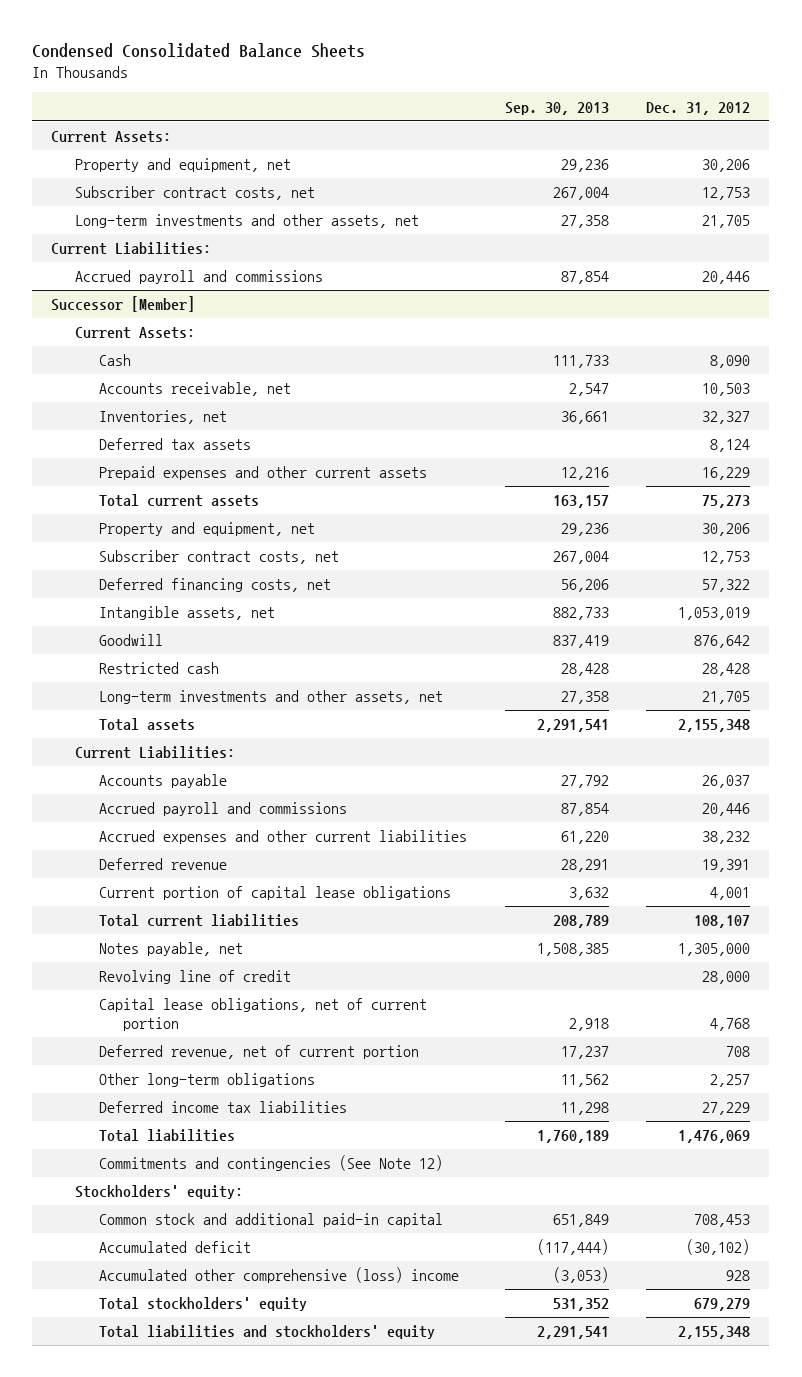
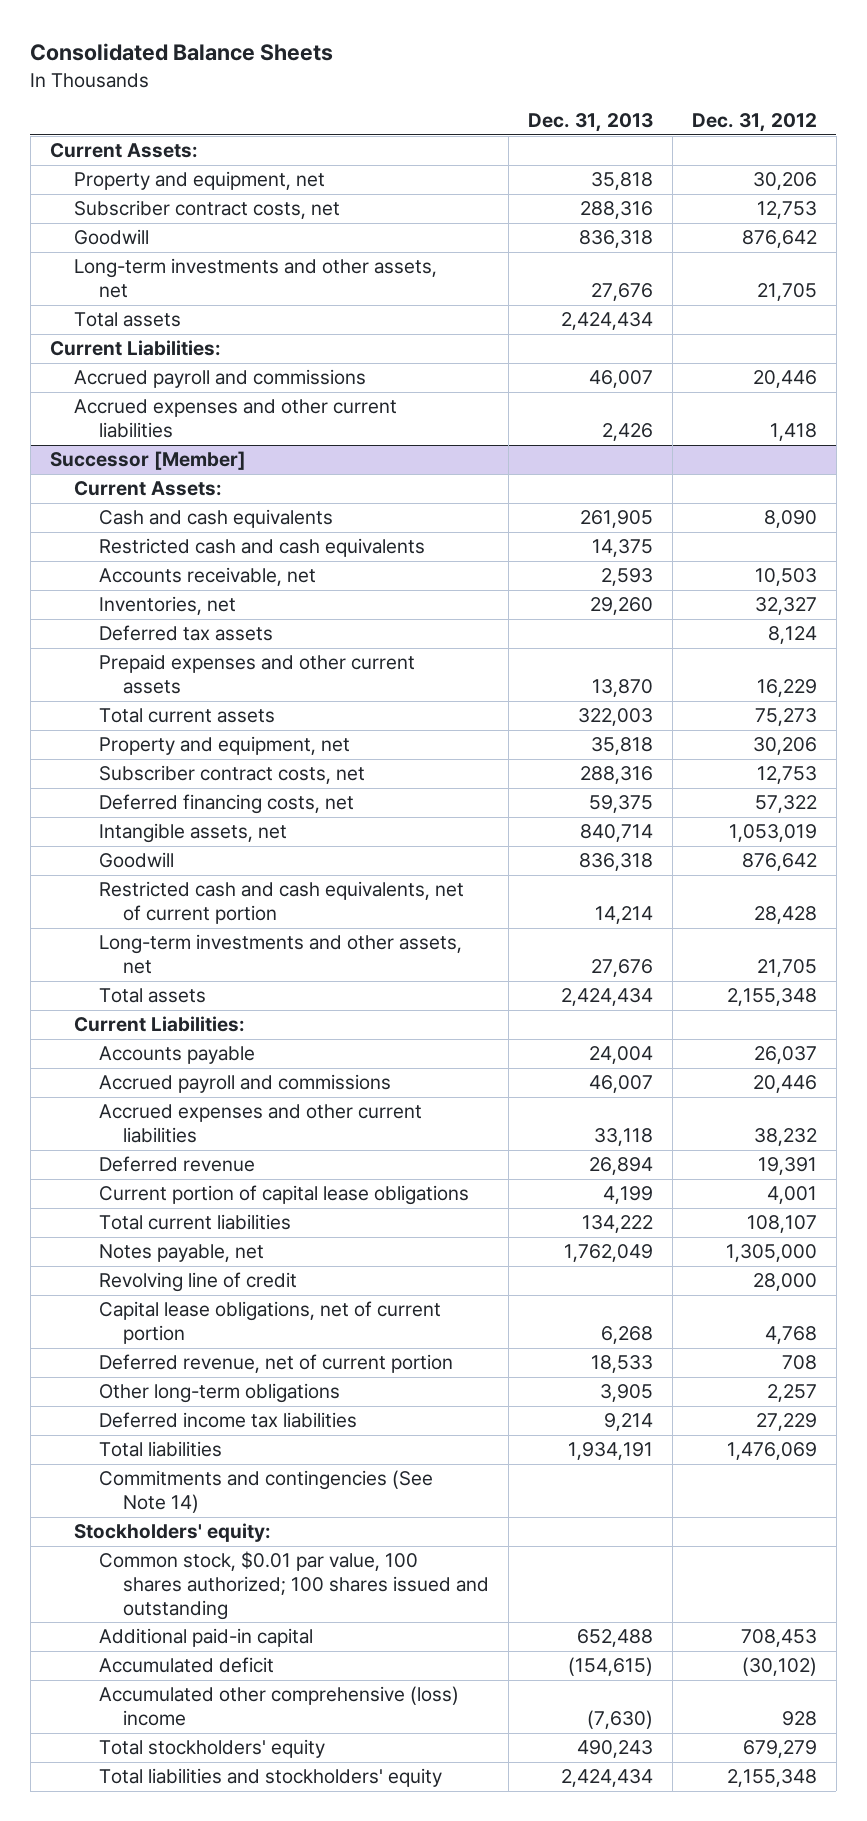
[32,43,366,59] Condensed Consolidated Balance Sheets -> [30,43,334,62] Consolidated Balance Sheets
[504,101,609,115] Sep. 30, 2013 -> none
none -> [527,113,653,133] Dec. 31, 2013
none -> [74,229,150,246] Goodwill
none -> [74,312,182,328] Total assets
none -> [74,399,398,439] Accrued expenses and other current liabilities
[99,354,132,367] Cash -> none
none -> [98,509,333,529] Cash and cash equivalents
none -> [98,538,425,558] Restricted cash and cash equivalents
[99,662,220,675] Restricted cash -> [98,881,464,925] Restricted cash and cash equivalents, net of current portion
[99,1155,444,1172] Commitments and contingencies (See Note 12) -> [98,1470,433,1514] Commitments and contingencies (See Note 14)
none -> [98,1551,489,1620] Common stock, $0.01 par value, 100 shares authorized; 100 shares issued and outstanding
[99,1213,444,1228] Common stock and additional paid-in capital -> [98,1628,313,1648] Additional paid-in capital

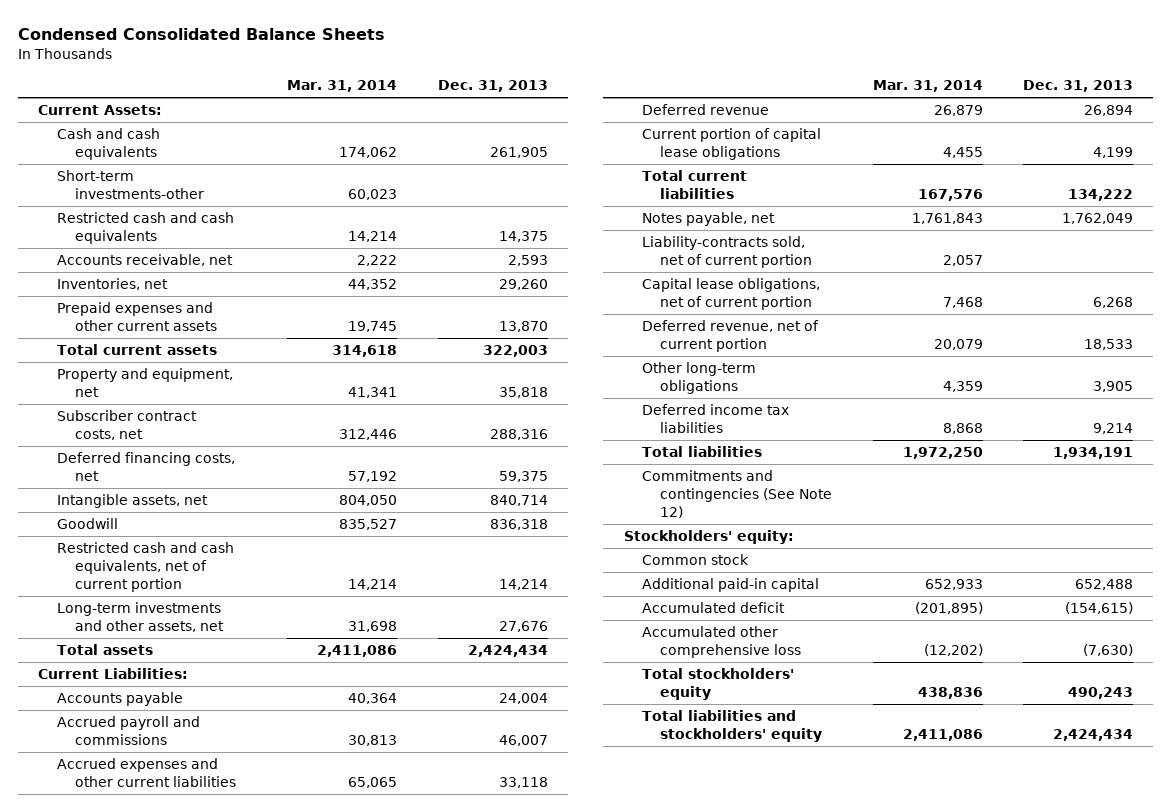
[30,43,334,62] Consolidated Balance Sheets -> [18,28,386,41] Condensed Consolidated Balance Sheets
[691,113,817,133] Dec. 31, 2012 -> none
none -> [287,80,398,93] Mar. 31, 2014
[74,171,326,191] Property and equipment, net -> none
[74,200,341,220] Subscriber contract costs, net -> none
[74,229,150,246] Goodwill -> none
[74,258,438,299] Long-term investments and other assets, net -> none
[74,312,182,328] Total assets -> none
[49,340,221,357] Current Liabilities: -> none
[74,369,367,389] Accrued payroll and commissions -> none
[74,399,398,439] Accrued expenses and other current liabilities -> none
[49,451,246,471] Successor [Member] -> none
[74,481,223,497] Current Assets: -> none
none -> [56,170,204,200] Short-term investments-other
[98,625,273,642] Deferred tax assets -> none
[98,1272,297,1293] Revolving line of credit -> none
none -> [641,236,812,269] Liability-contracts sold, net of current portion
[98,1470,433,1514] Commitments and contingencies (See Note 14) -> [641,470,832,519] Commitments and contingencies (See Note 12)
[98,1551,489,1620] Common stock, $0.01 par value, 100 shares authorized; 100 shares issued and outstanding -> [641,554,749,566] Common stock
[98,1686,459,1727] Accumulated other comprehensive (loss) income -> [641,626,801,659] Accumulated other comprehensive loss

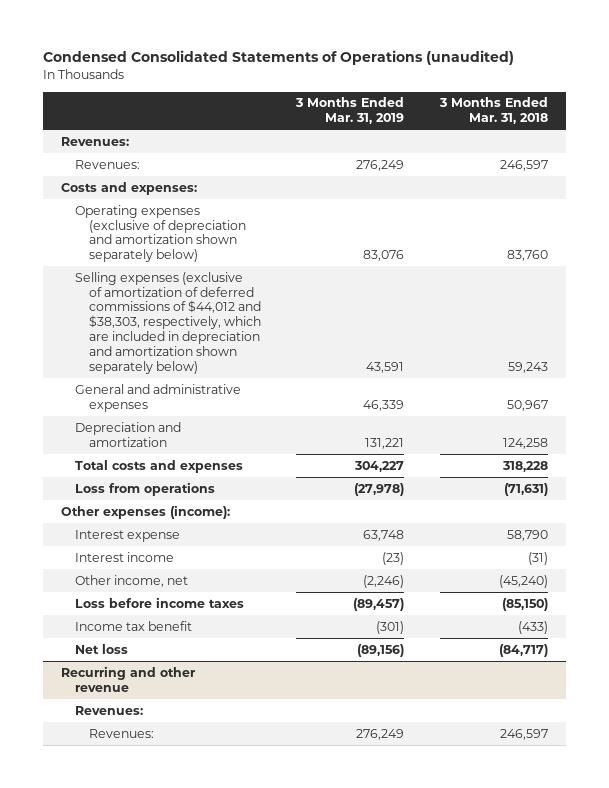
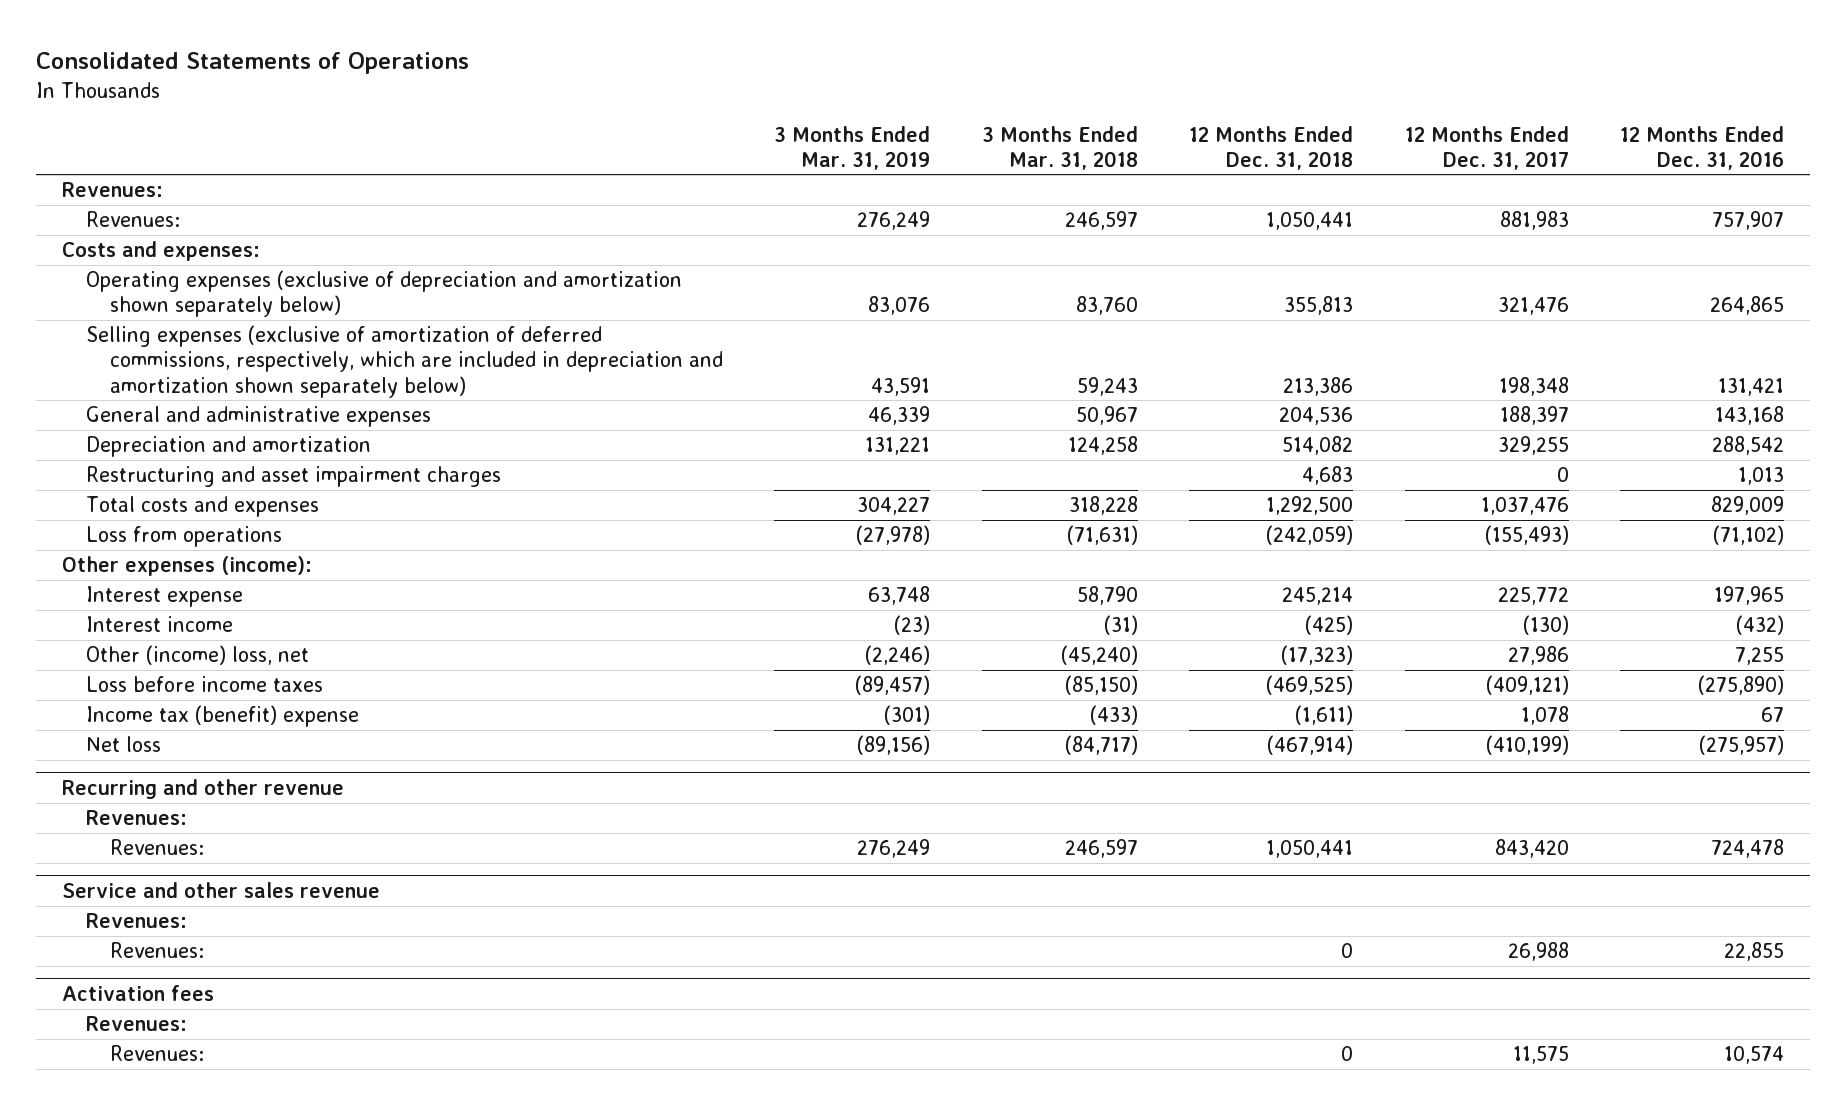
[43,50,515,66] Condensed Consolidated Statements of Operations (unaudited) -> [35,52,469,75] Consolidated Statements of Operations
none -> [1189,125,1354,170] 12 Months Ended Dec. 31, 2018
none -> [1404,125,1569,170] 12 Months Ended Dec. 31, 2017
none -> [1619,125,1784,170] 12 Months Ended Dec. 31, 2016
[74,271,261,374] Selling expenses (exclusive of amortization of deferred commissions of $44,012 and $38,303, respectively, which are included in depreciation and amortization shown separately below) -> [85,325,723,398] Selling expenses (exclusive of amortization of deferred commissions, respectively, which are included in depreciation and amortization shown separately below)
none -> [85,466,501,488] Restructuring and asset impairment charges
[74,574,188,587] Other income, net -> [85,645,309,666] Other (income) loss, net
[74,620,192,631] Income tax benefit -> [85,705,359,728] Income tax (benefit) expense
none -> [61,881,380,898] Service and other sales revenue
none -> [85,913,187,929] Revenues:
none -> [109,942,204,959] Revenues:
none -> [61,984,214,1001] Activation fees
none -> [85,1016,187,1032] Revenues:
none -> [109,1045,204,1062] Revenues:

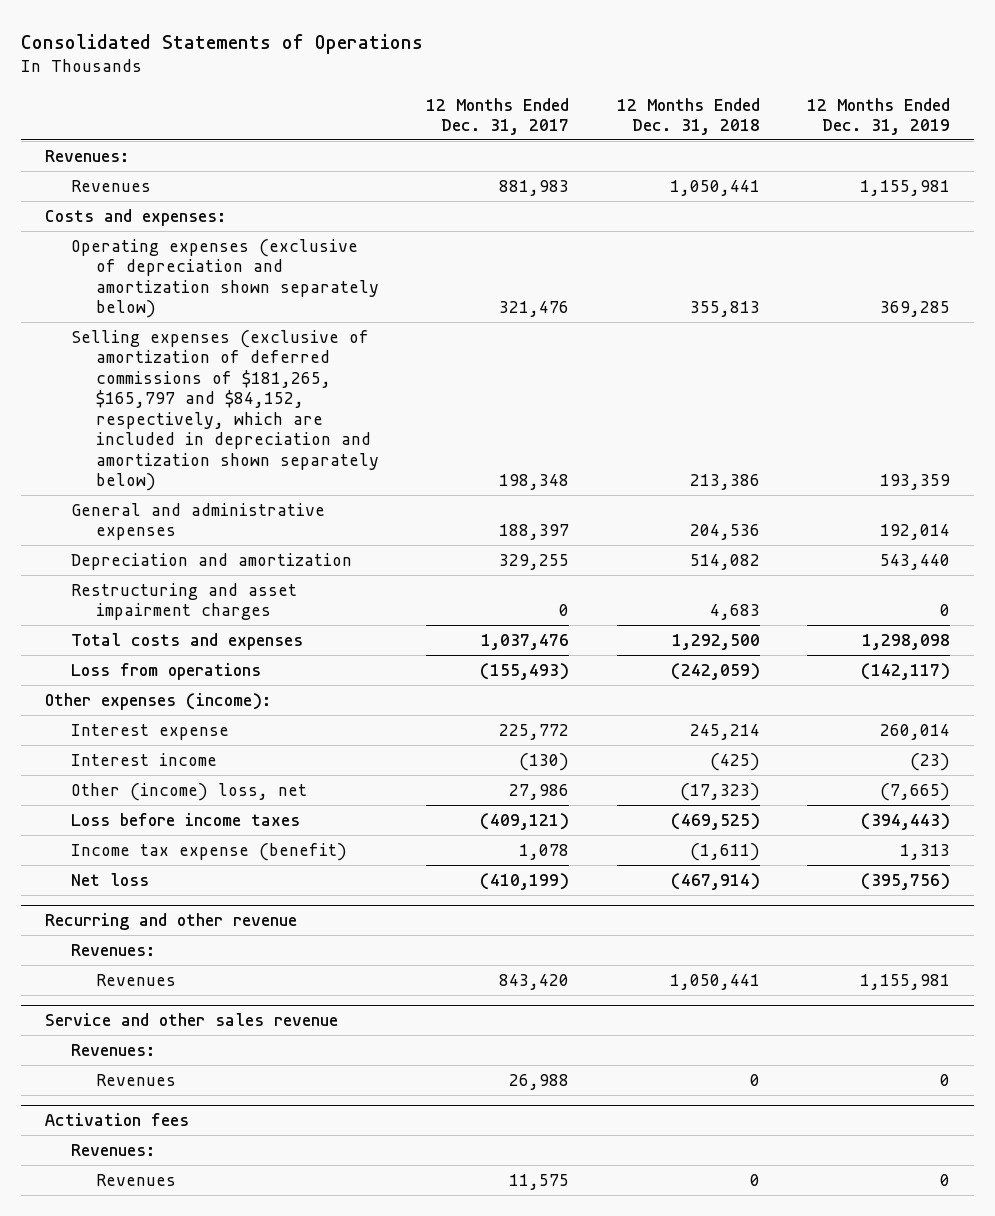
[774,125,931,170] 3 Months Ended Mar. 31, 2019 -> none
[981,125,1138,170] 3 Months Ended Mar. 31, 2018 -> none
[1619,125,1784,170] 12 Months Ended Dec. 31, 2016 -> none
none -> [806,97,950,136] 12 Months Ended Dec. 31, 2019
[85,211,180,228] Revenues: -> [70,179,151,192] Revenues
[85,325,723,398] Selling expenses (exclusive of amortization of deferred commissions, respectively, which are included in depreciation and amortization shown separately below) -> [70,329,380,492] Selling expenses (exclusive of amortization of deferred commissions of $181,265, $165,797 and $84,152, respectively, which are included in depreciation and amortization shown separately below)
[85,705,359,728] Income tax (benefit) expense -> [70,842,347,861] Income tax expense (benefit)
[109,839,204,856] Revenues: -> [96,973,177,986] Revenues
[109,942,204,959] Revenues: -> [96,1073,177,1086] Revenues
[109,1045,204,1062] Revenues: -> [96,1173,177,1186] Revenues

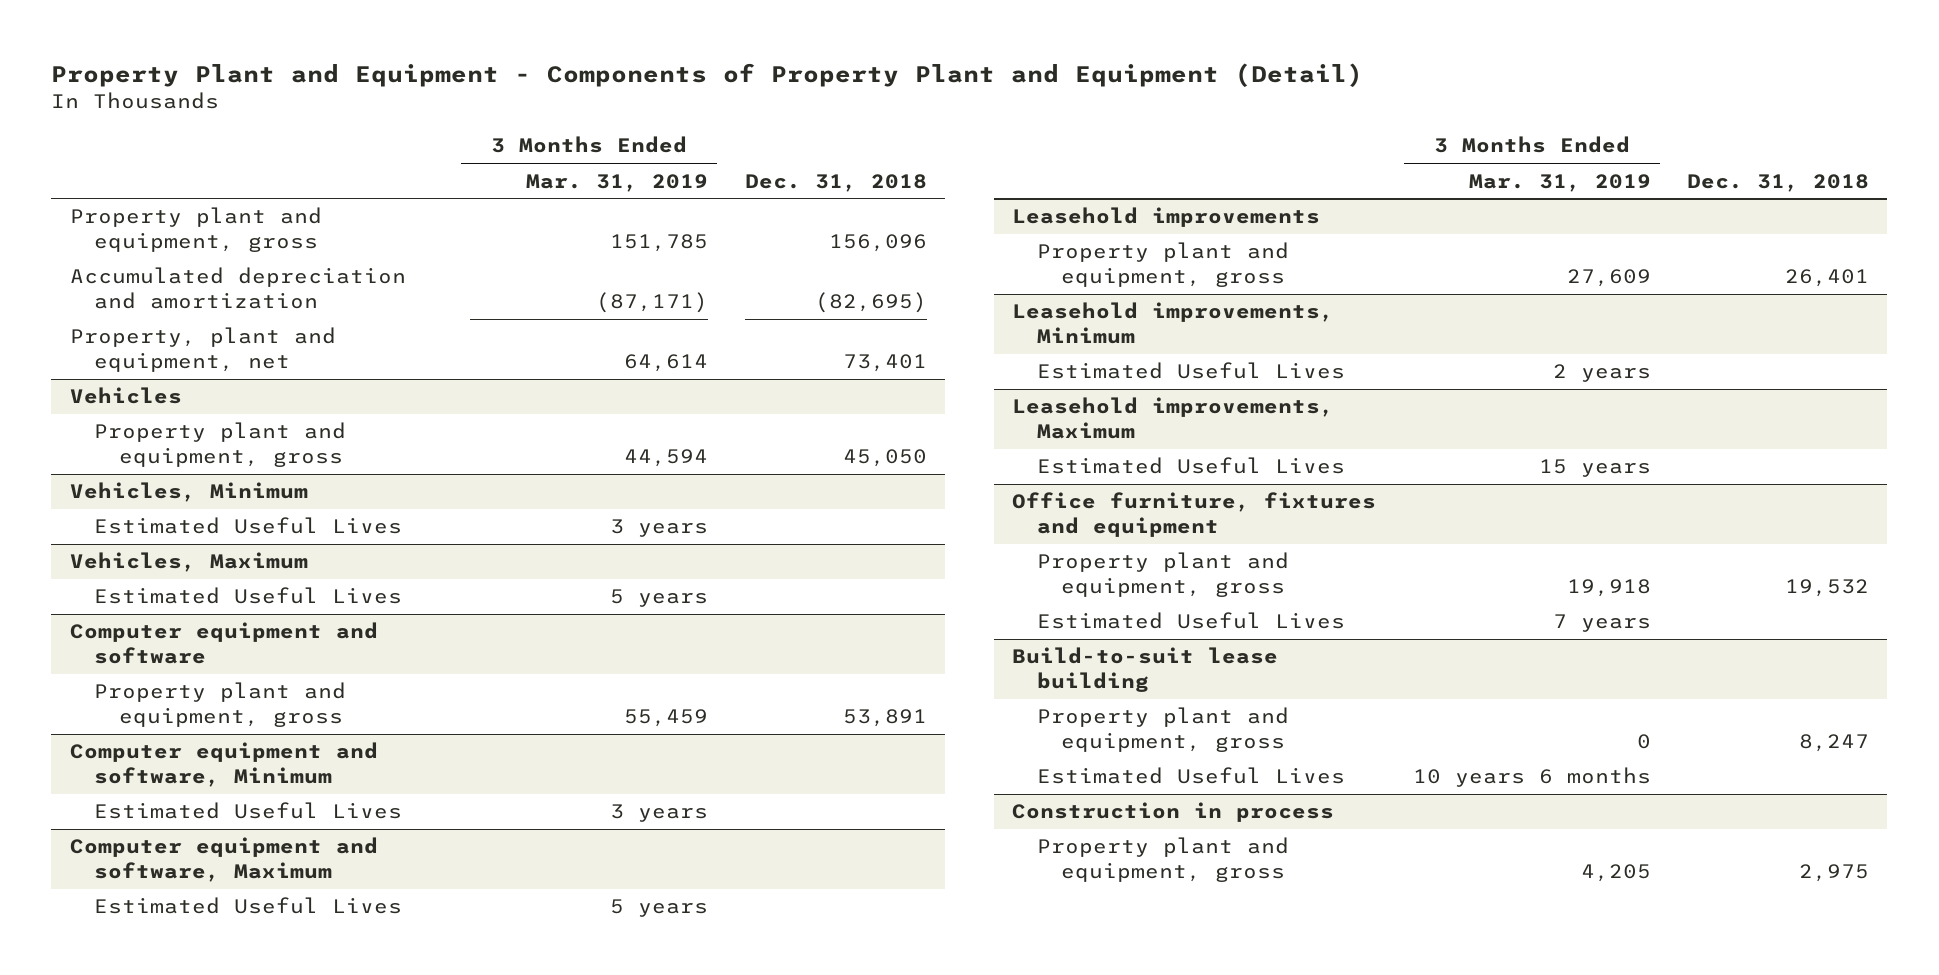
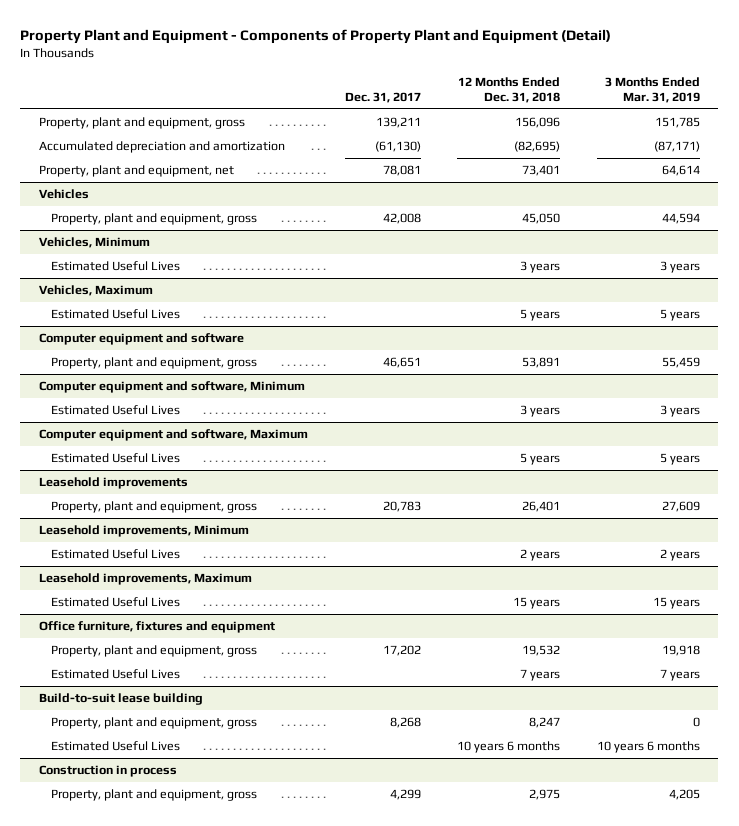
[744,173,927,192] Dec. 31, 2018 -> none
none -> [344,91,421,103] Dec. 31, 2017
none -> [458,77,561,103] 12 Months Ended Dec. 31, 2018
[69,207,322,252] Property plant and equipment, gross -> [38,117,245,130] Property, plant and equipment, gross
[94,422,347,467] Property plant and equipment, gross -> [50,213,257,226] Property, plant and equipment, gross
[94,682,347,727] Property plant and equipment, gross -> [50,357,257,370] Property, plant and equipment, gross
[1036,242,1289,287] Property plant and equipment, gross -> [50,501,257,514] Property, plant and equipment, gross
[1036,552,1289,597] Property plant and equipment, gross -> [50,645,257,658] Property, plant and equipment, gross
[1036,707,1289,752] Property plant and equipment, gross -> [50,717,257,730] Property, plant and equipment, gross
[1036,837,1289,882] Property plant and equipment, gross -> [50,789,257,802] Property, plant and equipment, gross

